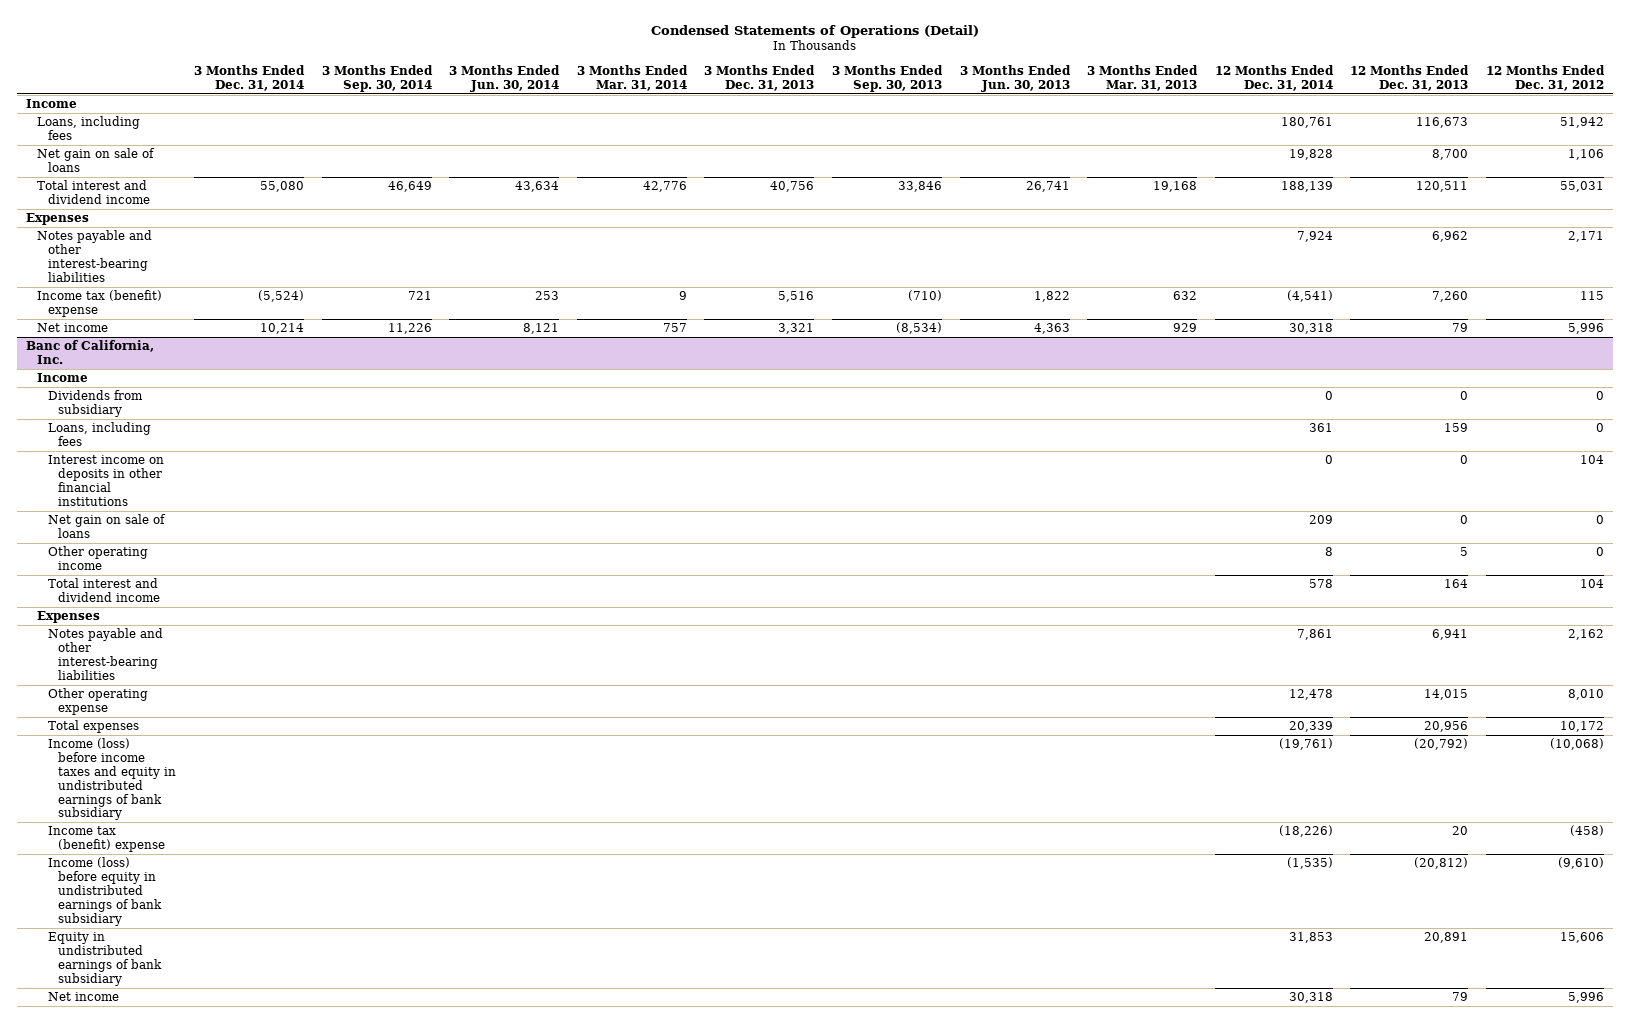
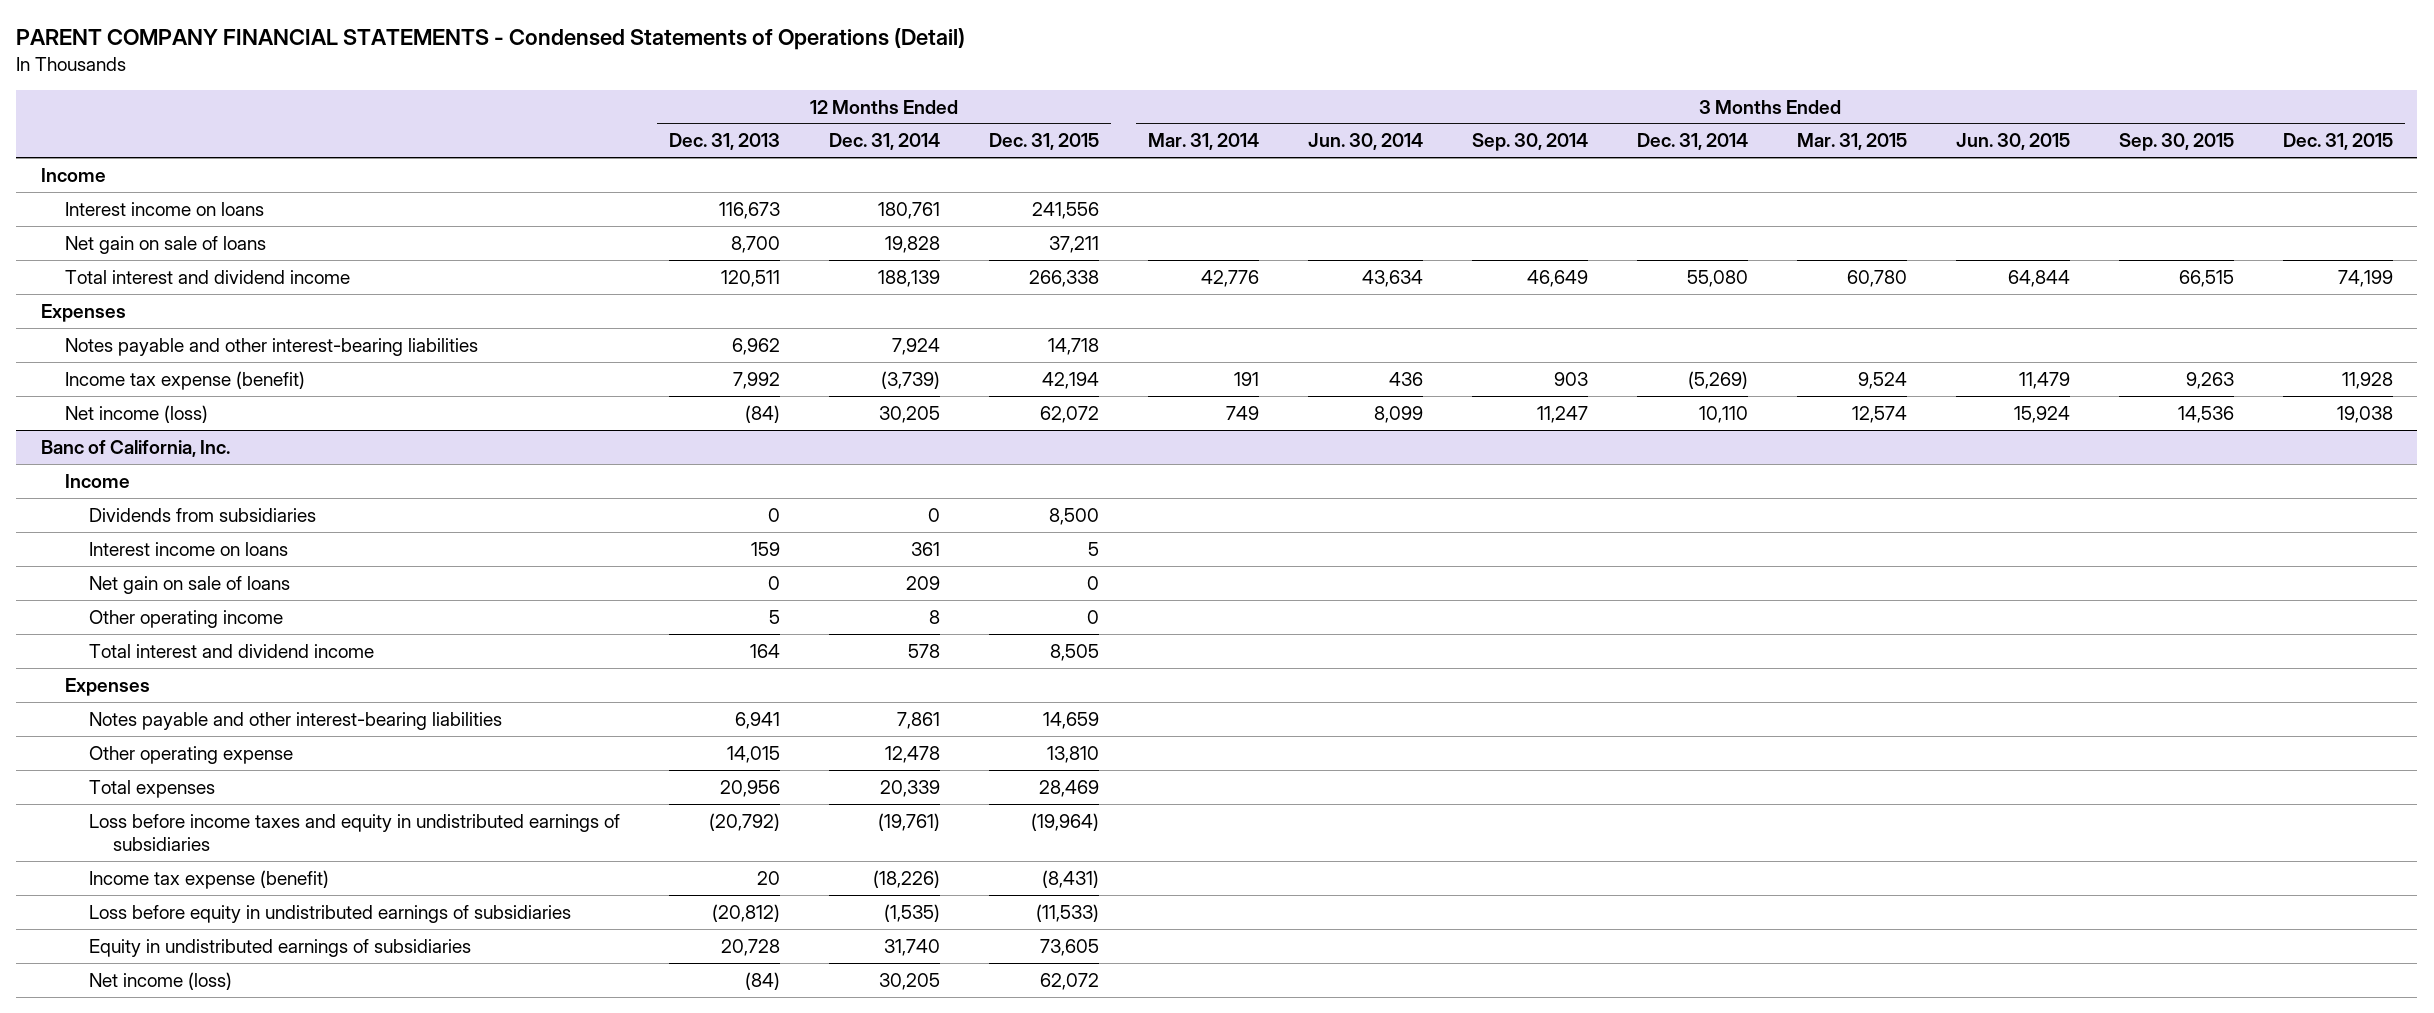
[651,24,980,38] Condensed Statements of Operations (Detail) -> [16,28,966,51] PARENT COMPANY FINANCIAL STATEMENTS - Condensed Statements of Operations (Detail)
[704,64,816,91] 3 Months Ended Dec. 31, 2013 -> none
[831,64,943,92] 3 Months Ended Sep. 30, 2013 -> none
[959,64,1071,92] 3 Months Ended Jun. 30, 2013 -> none
[1087,64,1199,91] 3 Months Ended Mar. 31, 2013 -> none
[1485,64,1605,91] 12 Months Ended Dec. 31, 2012 -> none
none -> [988,133,1099,151] Dec. 31, 2015
none -> [1796,133,1907,151] Mar. 31, 2015
none -> [1955,133,2070,151] Jun. 30, 2015
none -> [2118,133,2234,152] Sep. 30, 2015
none -> [2282,133,2393,151] Dec. 31, 2015
[36,116,140,141] Loans, including fees -> [64,201,264,216] Interest income on loans
[36,290,162,318] Income tax (benefit) expense -> [64,370,305,390] Income tax expense (benefit)
[257,290,304,303] (5,524) -> [1687,370,1748,389] (5,269)
[407,291,432,301] 721 -> [1553,371,1588,386] 903
[535,291,560,301] 253 -> [1388,371,1423,386] 436
[678,291,687,301] 9 -> [1233,371,1259,386] 191
[1286,290,1333,303] (4,541) -> [880,370,940,389] (3,739)
[1432,291,1469,303] 7,260 -> [732,371,780,389] 7,992
[36,323,108,333] Net income -> [64,404,208,423] Net income (loss)
[259,323,304,335] 10,214 -> [1698,405,1748,423] 10,110
[387,323,432,335] 11,226 -> [1536,405,1588,423] 11,247
[523,323,560,335] 8,121 -> [1373,405,1423,423] 8,099
[662,323,687,333] 757 -> [1225,405,1259,420] 749
[1288,323,1333,335] 30,318 -> [878,405,940,423] 30,205
[1452,323,1469,333] 79 -> [744,404,780,423] (84)
[47,455,164,506] Interest income on deposits in other financial institutions -> none
[47,390,143,418] Dividends from subsidiary -> [88,507,316,522] Dividends from subsidiaries
[47,422,151,447] Loans, including fees -> [88,541,288,556] Interest income on loans
[47,738,177,821] Income (loss) before income taxes and equity in undistributed earnings of bank subsidiary -> [88,813,620,851] Loss before income taxes and equity in undistributed earnings of subsidiaries
[47,826,166,853] Income tax (benefit) expense -> [88,869,329,889] Income tax expense (benefit)
[47,857,163,926] Income (loss) before equity in undistributed earnings of bank subsidiary -> [88,904,571,923] Loss before equity in undistributed earnings of subsidiaries
[47,932,163,986] Equity in undistributed earnings of bank subsidiary -> [88,938,471,957] Equity in undistributed earnings of subsidiaries
[1288,932,1333,944] 31,853 -> [883,938,940,956] 31,740
[1424,932,1469,944] 20,891 -> [720,938,780,956] 20,728
[47,992,119,1002] Net income -> [88,971,232,990] Net income (loss)
[1288,992,1333,1004] 30,318 -> [878,972,940,990] 30,205
[1452,992,1469,1002] 79 -> [744,971,780,990] (84)

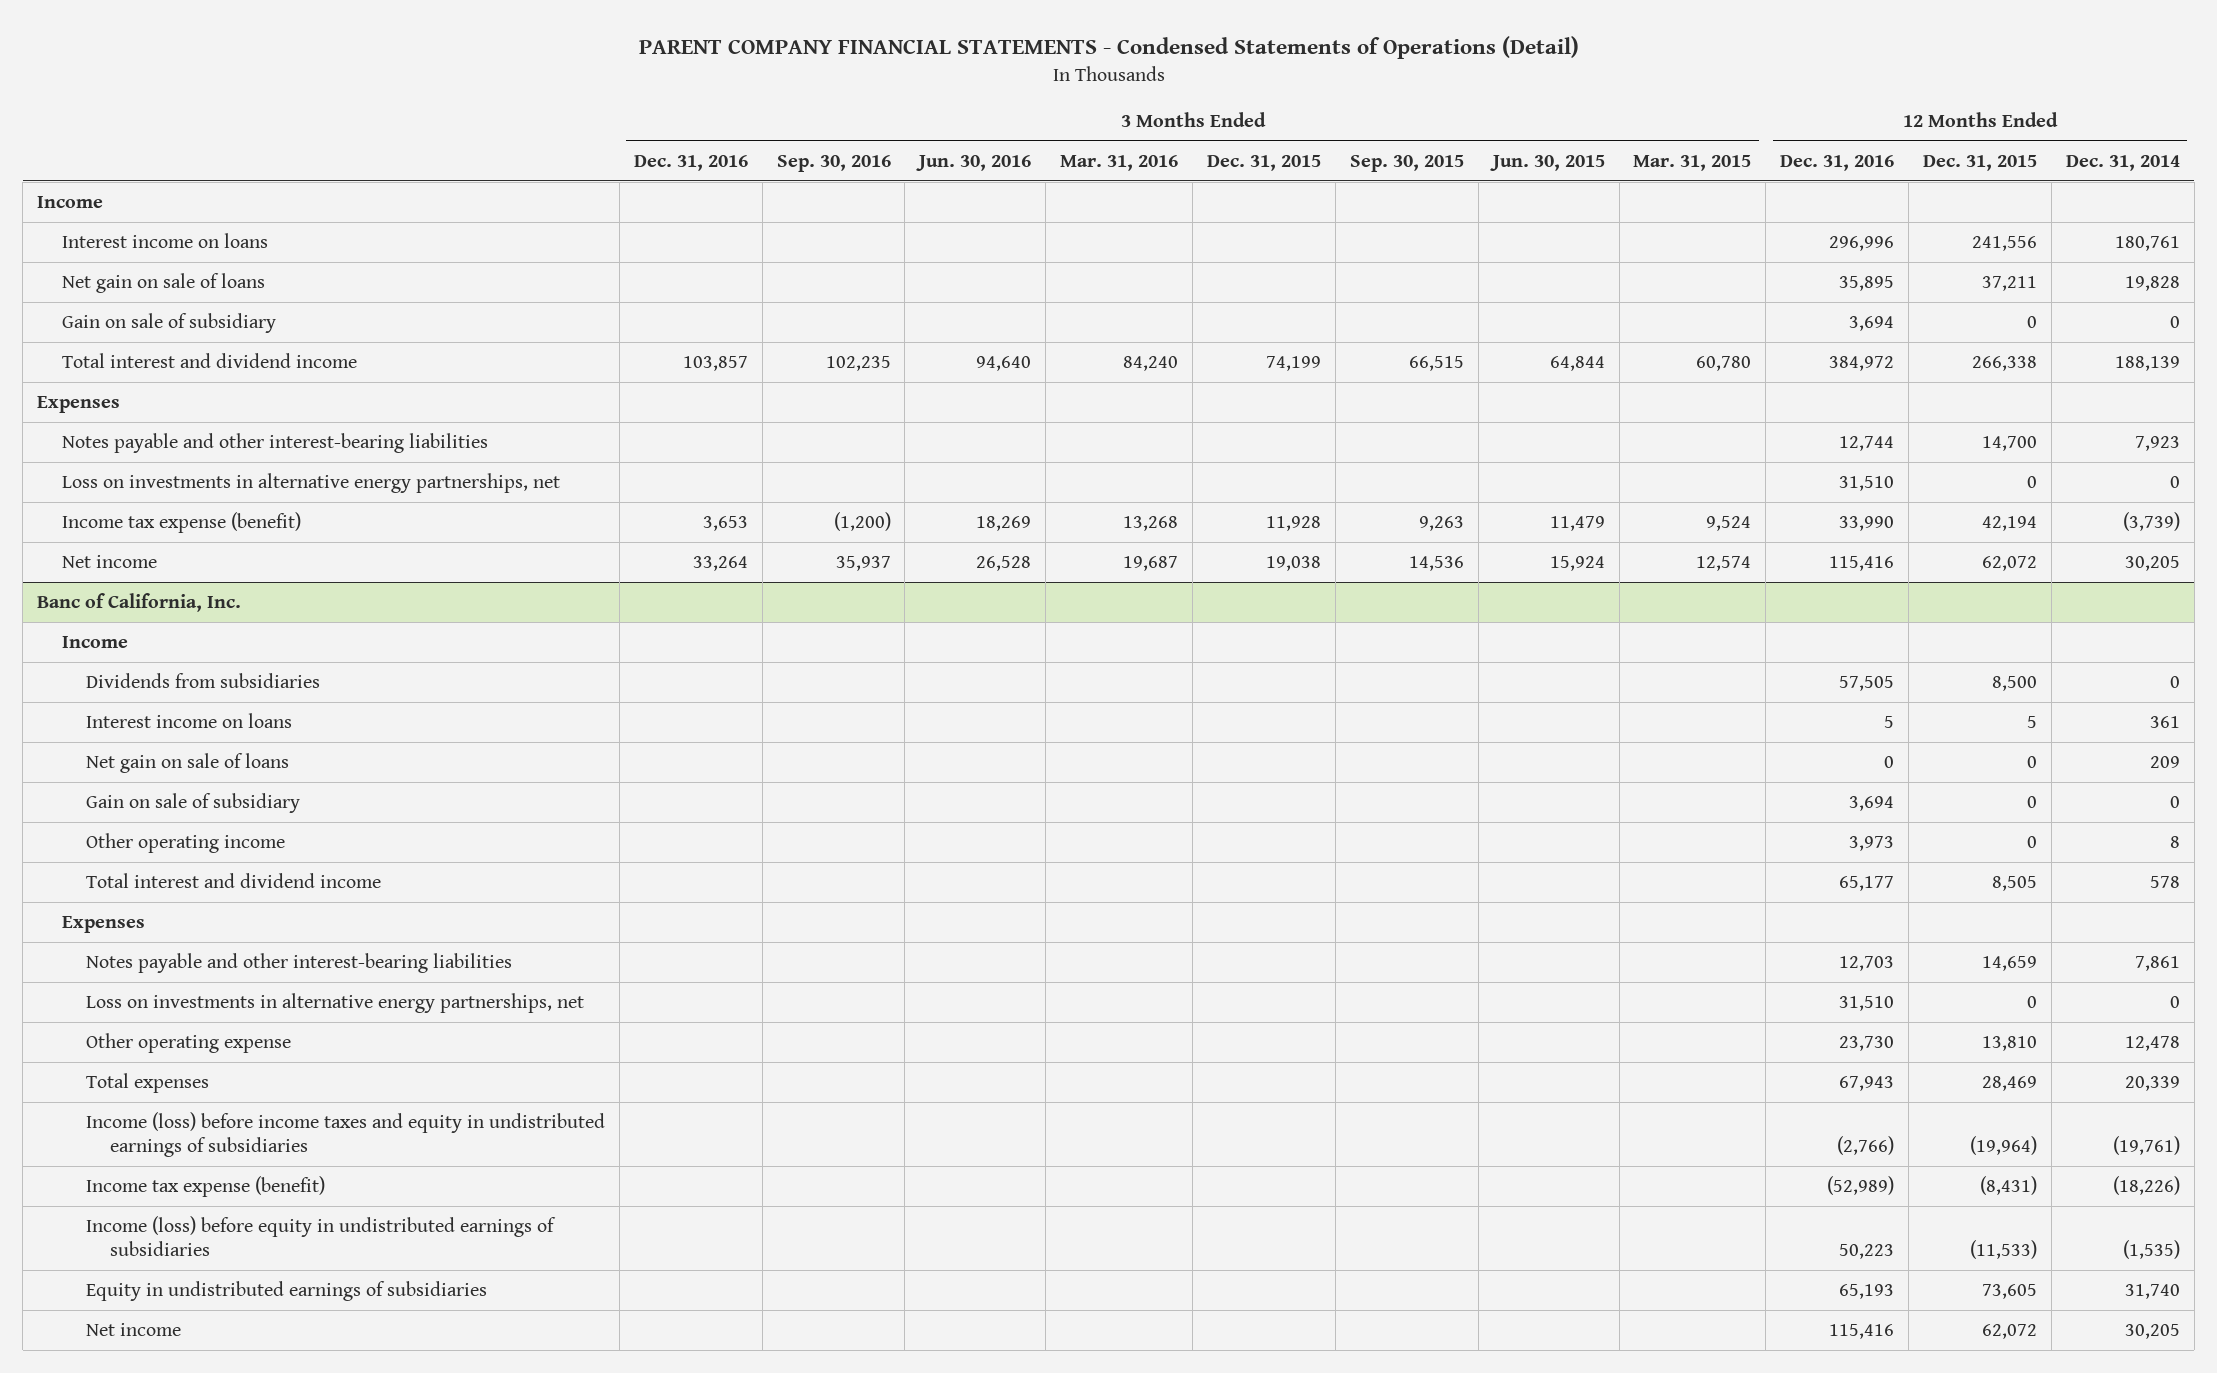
[668,133,780,151] Dec. 31, 2013 -> none
[1147,133,1259,151] Mar. 31, 2014 -> none
[1307,133,1423,151] Jun. 30, 2014 -> none
[1471,133,1588,152] Sep. 30, 2014 -> none
[1636,133,1748,151] Dec. 31, 2014 -> none
none -> [633,154,748,171] Dec. 31, 2016
none -> [776,154,891,172] Sep. 30, 2016
none -> [916,154,1032,171] Jun. 30, 2016
none -> [1060,154,1179,171] Mar. 31, 2016
none -> [1780,154,1895,171] Dec. 31, 2016
none -> [61,313,276,334] Gain on sale of subsidiary
[891,337,940,355] 7,924 -> [2134,436,2180,452] 7,923
[1047,337,1099,355] 14,718 -> [1982,436,2038,452] 14,700
none -> [61,473,560,494] Loss on investments in alternative energy partnerships, net
[64,404,208,423] Net income (loss) -> [61,555,157,569] Net income
none -> [85,793,300,814] Gain on sale of subsidiary
none -> [85,993,584,1014] Loss on investments in alternative energy partnerships, net
[88,813,620,851] Loss before income taxes and equity in undistributed earnings of subsidiaries -> [85,1112,605,1157] Income (loss) before income taxes and equity in undistributed earnings of subsidiaries
[88,904,571,923] Loss before equity in undistributed earnings of subsidiaries -> [85,1216,556,1256] Income (loss) before equity in undistributed earnings of subsidiaries
[88,971,232,990] Net income (loss) -> [85,1323,181,1337] Net income

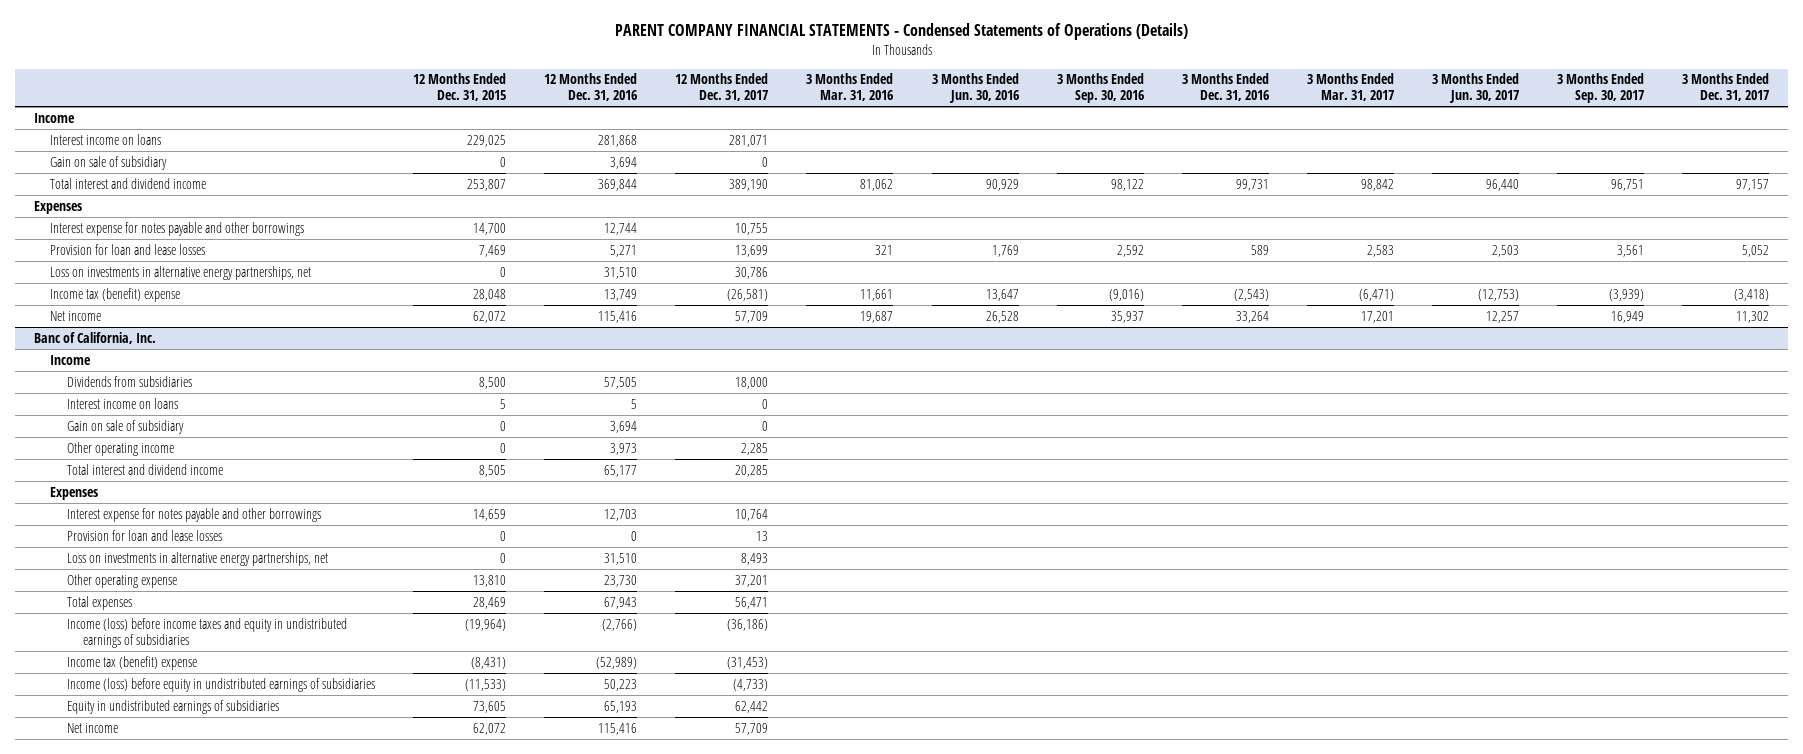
[638,35,1579,59] PARENT COMPANY FINANCIAL STATEMENTS - Condensed Statements of Operations (Detail) -> [614,23,1188,41] PARENT COMPANY FINANCIAL STATEMENTS - Condensed Statements of Operations (Details)
[1206,154,1321,171] Dec. 31, 2015 -> none
[1349,154,1464,172] Sep. 30, 2015 -> none
[1489,154,1605,171] Jun. 30, 2015 -> none
[1633,154,1752,171] Mar. 31, 2015 -> none
[2065,154,2180,171] Dec. 31, 2014 -> none
none -> [675,73,769,102] 12 Months Ended Dec. 31, 2017
none -> [1306,73,1394,102] 3 Months Ended Mar. 31, 2017
none -> [1432,73,1520,104] 3 Months Ended Jun. 30, 2017
none -> [1557,73,1645,104] 3 Months Ended Sep. 30, 2017
none -> [1682,73,1770,102] 3 Months Ended Dec. 31, 2017
[61,273,265,294] Net gain on sale of loans -> none
[1829,236,1895,252] 296,996 -> [598,134,638,147] 281,868
[1972,236,2038,252] 241,556 -> [467,134,507,147] 229,025
[682,356,748,372] 103,857 -> [1235,178,1269,191] 99,731
[825,356,891,372] 102,235 -> [1110,178,1144,191] 98,122
[976,356,1032,372] 94,640 -> [985,178,1019,191] 90,929
[1123,356,1179,372] 84,240 -> [860,178,894,191] 81,062
[1829,356,1895,372] 384,972 -> [598,178,638,191] 369,844
[1972,356,2038,372] 266,338 -> [467,178,507,191] 253,807
[61,433,488,454] Notes payable and other interest-bearing liabilities -> [50,221,305,236] Interest expense for notes payable and other borrowings
none -> [50,243,206,255] Provision for loan and lease losses
[61,512,301,534] Income tax expense (benefit) -> [50,287,181,302] Income tax (benefit) expense
[702,516,748,532] 3,653 -> [1233,288,1269,301] (2,543)
[833,512,891,532] (1,200) -> [1108,288,1144,301] (9,016)
[976,516,1032,532] 18,269 -> [985,288,1019,301] 13,647
[1123,516,1179,532] 13,268 -> [860,288,894,301] 11,661
[1839,516,1895,532] 33,990 -> [604,288,638,301] 13,749
[1982,516,2038,532] 42,194 -> [473,288,507,301] 28,048
[85,753,289,774] Net gain on sale of loans -> none
[85,953,512,974] Notes payable and other interest-bearing liabilities -> [66,507,321,522] Interest expense for notes payable and other borrowings
none -> [66,529,222,541] Provision for loan and lease losses
[85,1176,325,1198] Income tax expense (benefit) -> [66,655,197,670] Income tax (benefit) expense

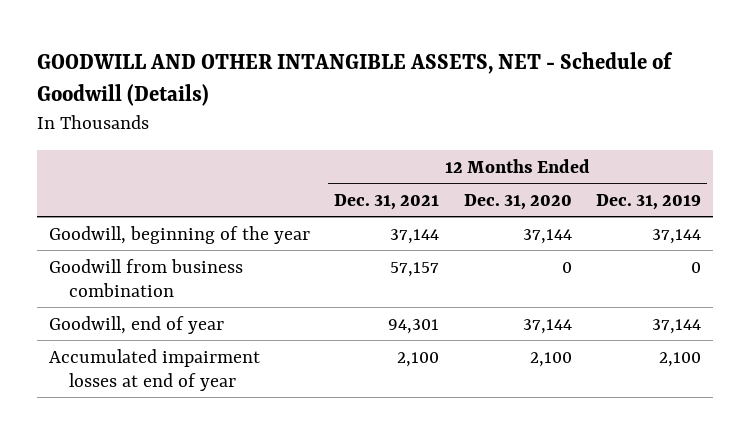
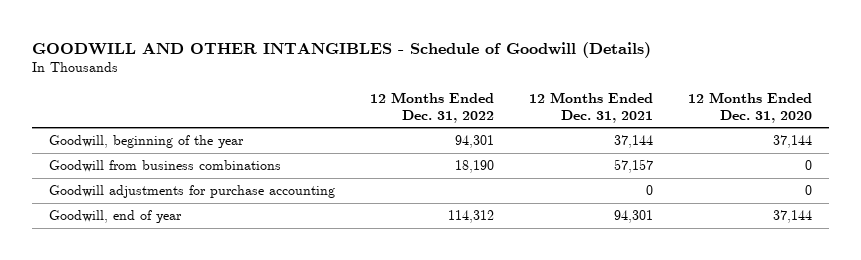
[36,51,673,107] GOODWILL AND OTHER INTANGIBLE ASSETS, NET - Schedule of Goodwill (Details) -> [31,41,651,58] GOODWILL AND OTHER INTANGIBLES - Schedule of Goodwill (Details)
[596,193,702,210] Dec. 31, 2019 -> none
none -> [370,92,495,123] 12 Months Ended Dec. 31, 2022
[48,258,243,297] Goodwill from business combination -> [49,160,282,173] Goodwill from business combinations
none -> [49,185,336,199] Goodwill adjustments for purchase accounting
[48,348,260,391] Accumulated impairment losses at end of year -> none

